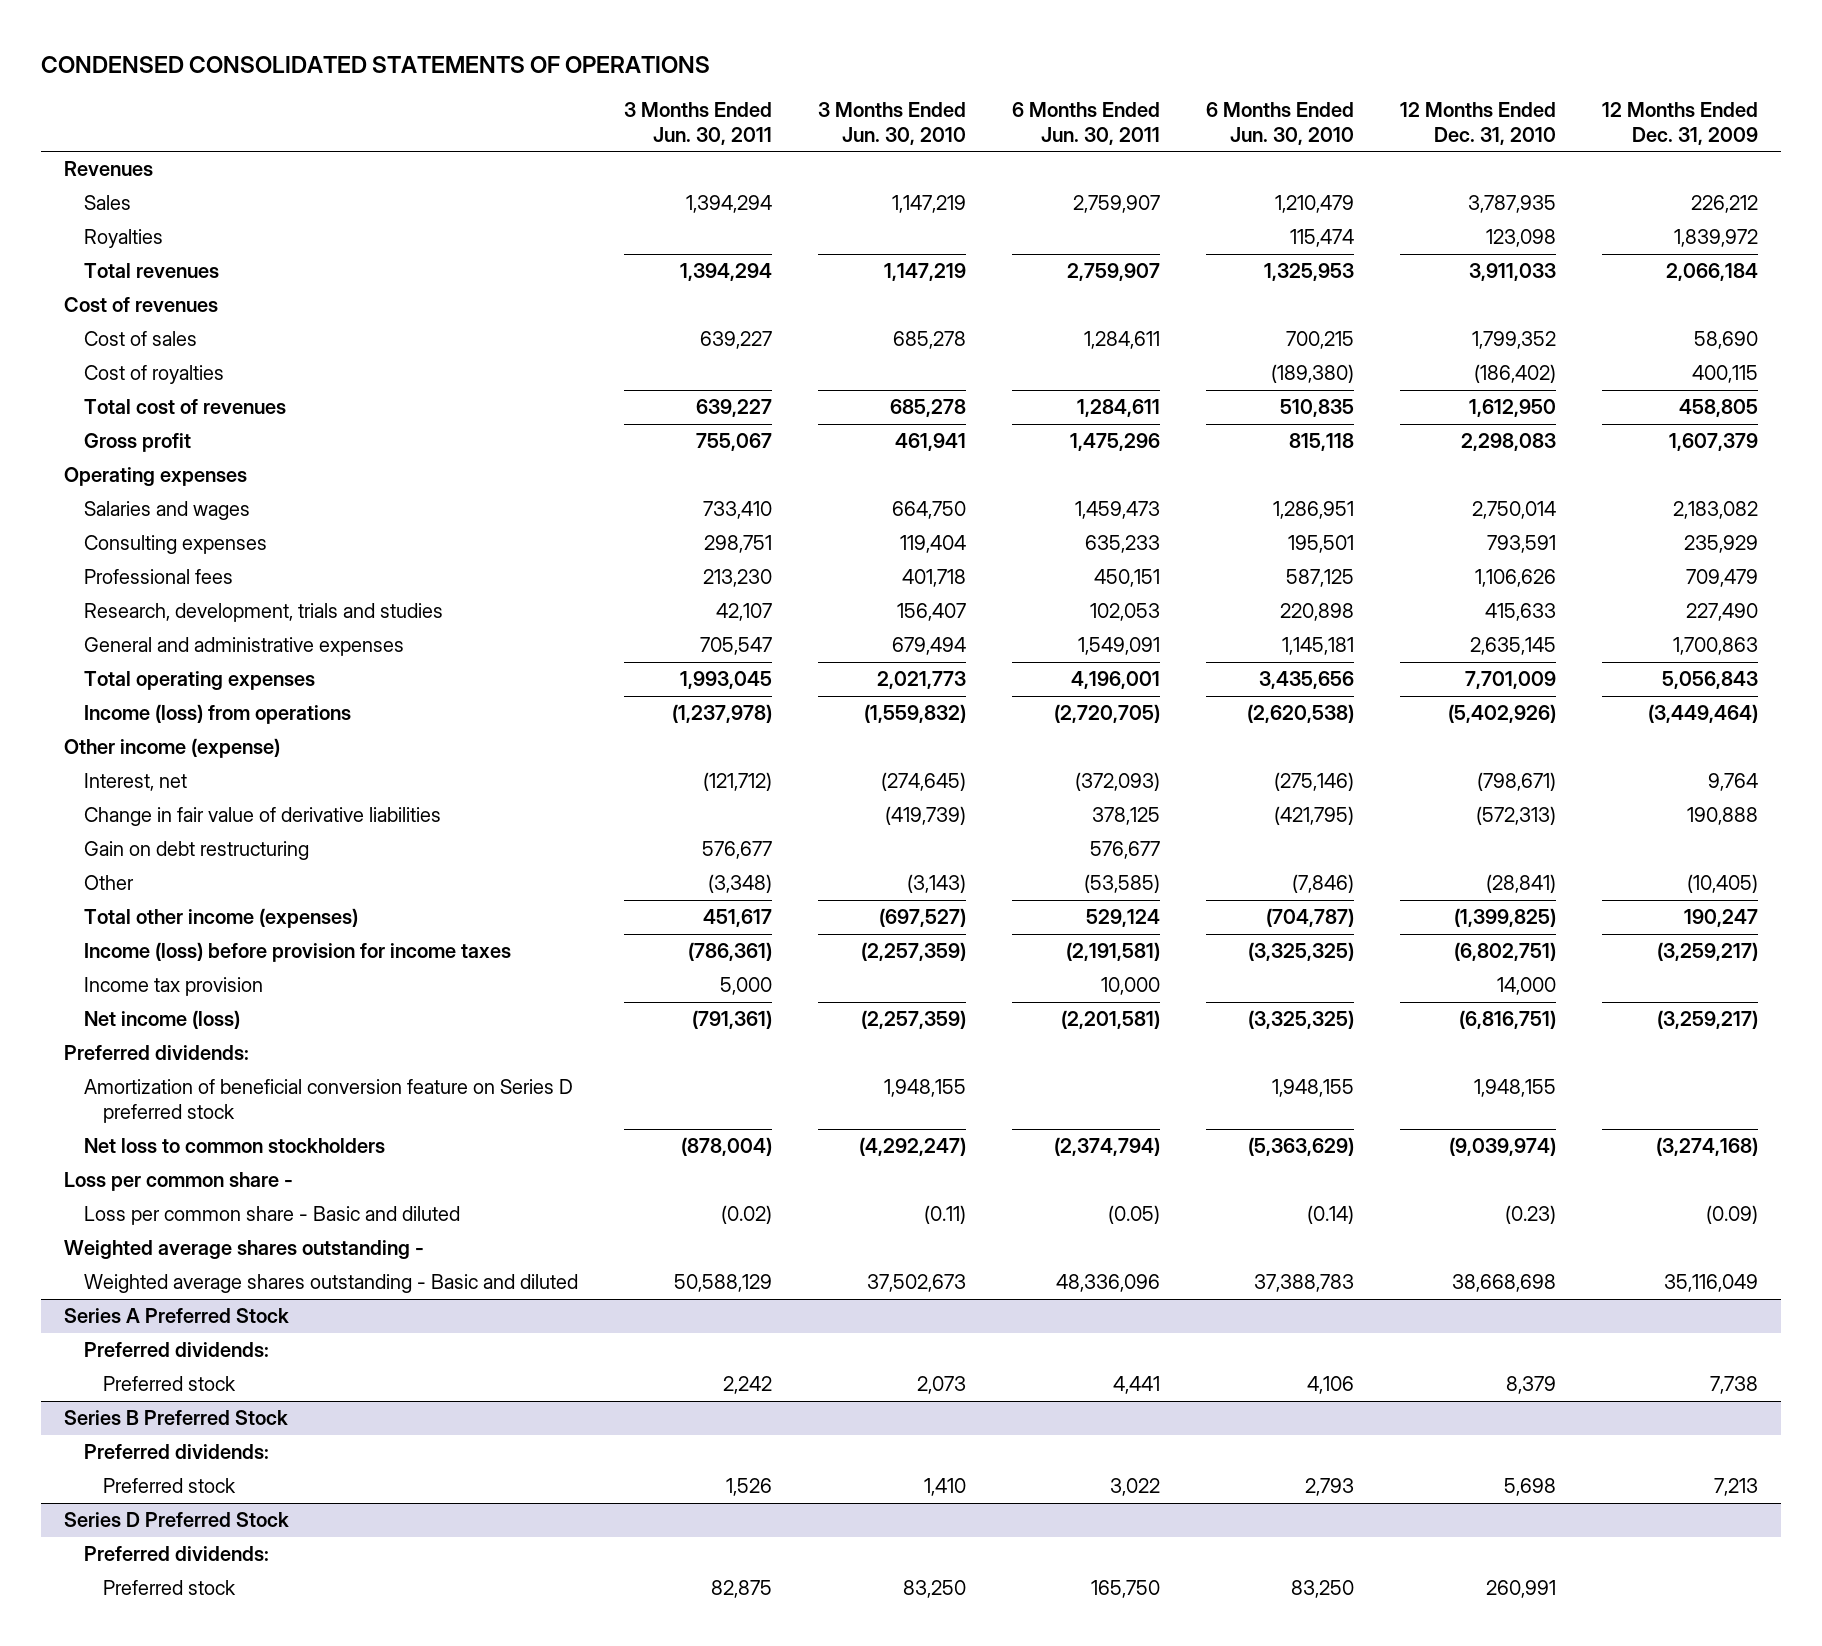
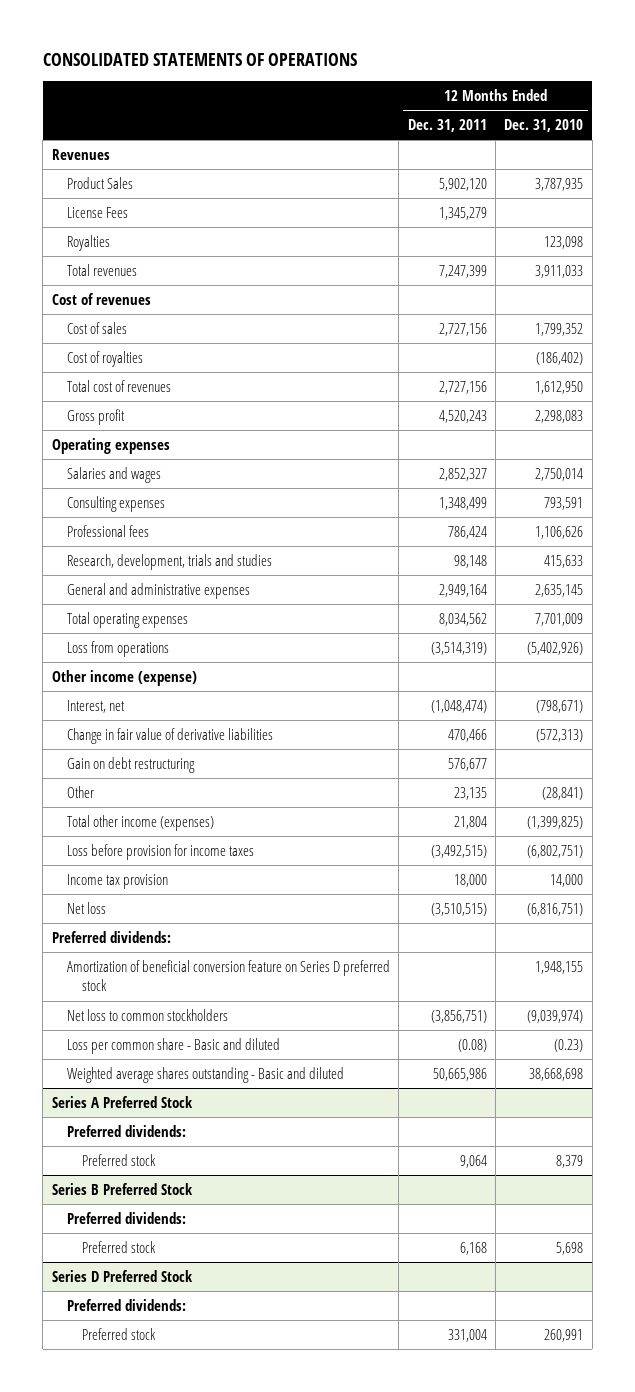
[41,55,711,73] CONDENSED CONSOLIDATED STATEMENTS OF OPERATIONS -> [42,53,357,67] CONSOLIDATED STATEMENTS OF OPERATIONS
[623,102,772,145] 3 Months Ended Jun. 30, 2011 -> none
[817,102,966,145] 3 Months Ended Jun. 30, 2010 -> none
[1011,102,1160,145] 6 Months Ended Jun. 30, 2011 -> none
[1205,102,1354,145] 6 Months Ended Jun. 30, 2010 -> none
[1601,102,1758,145] 12 Months Ended Dec. 31, 2009 -> none
none -> [407,119,487,133] Dec. 31, 2011
[83,195,131,211] Sales -> [66,176,133,189] Product Sales
none -> [66,206,128,218] License Fees
[83,704,351,725] Income (loss) from operations -> [66,640,169,657] Loss from operations
[83,942,511,963] Income (loss) before provision for income taxes -> [66,843,254,860] Loss before provision for income taxes
[83,1010,240,1030] Net income (loss) -> [66,901,106,914] Net loss
[64,1172,294,1192] Loss per common share - -> none
[64,1240,425,1260] Weighted average shares outstanding - -> none

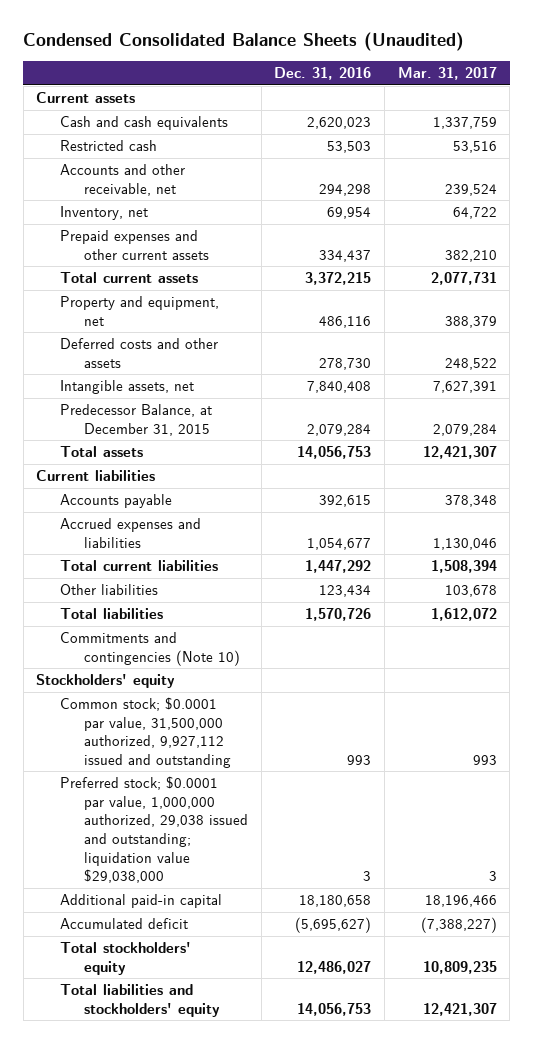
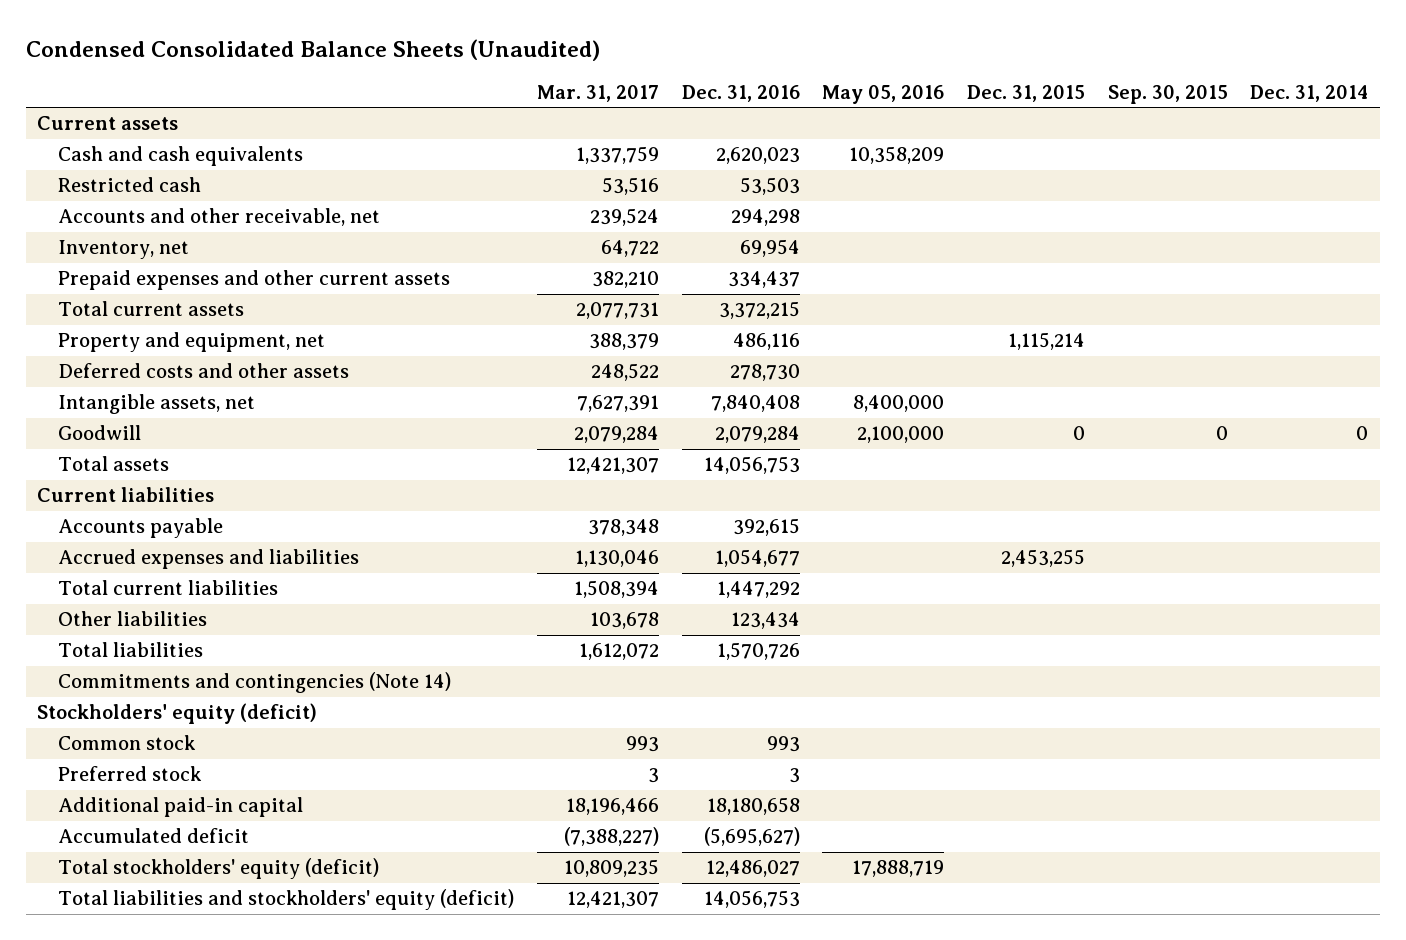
none -> [822,84,945,104] May 05, 2016
none -> [967,84,1086,102] Dec. 31, 2015
none -> [1107,84,1228,104] Sep. 30, 2015
none -> [1250,84,1369,102] Dec. 31, 2014
[60,404,213,436] Predecessor Balance, at December 31, 2015 -> [58,425,142,441] Goodwill
[60,632,240,666] Commitments and contingencies (Note 10) -> [58,672,452,694] Commitments and contingencies (Note 14)
[36,674,176,689] Stockholders' equity -> [37,703,318,725] Stockholders' equity (deficit)
[60,697,231,768] Common stock; $0.0001 par value, 31,500,000 authorized, 9,927,112 issued and outstanding -> [58,735,197,751] Common stock
[60,776,248,884] Preferred stock; $0.0001 par value, 1,000,000 authorized, 29,038 issued and outstanding; liquidation value $29,038,000 -> [58,766,203,782] Preferred stock
[60,942,192,975] Total stockholders' equity -> [58,858,380,880] Total stockholders' equity (deficit)
[60,984,220,1017] Total liabilities and stockholders' equity -> [58,889,515,911] Total liabilities and stockholders' equity (deficit)

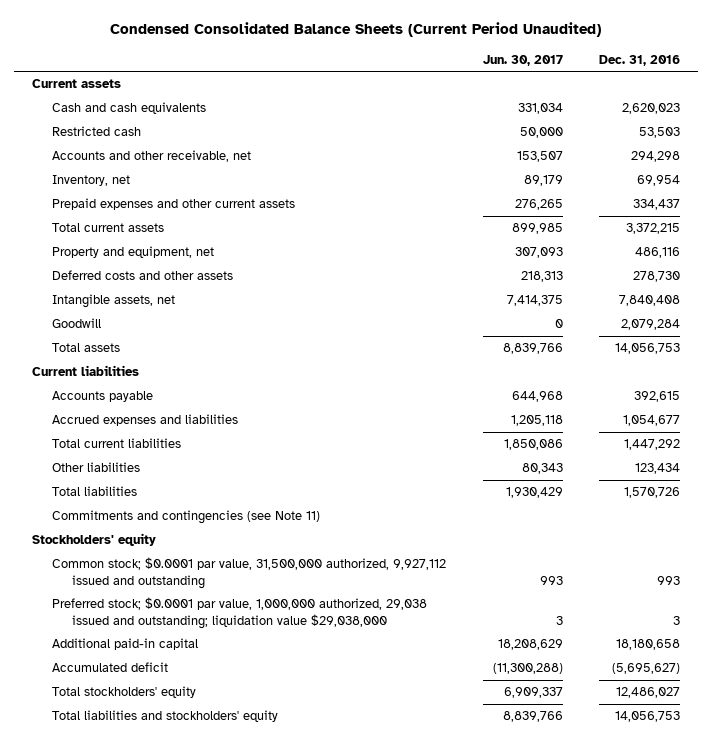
[25,38,600,61] Condensed Consolidated Balance Sheets (Unaudited) -> [110,22,602,38] Condensed Consolidated Balance Sheets (Current Period Unaudited)
[537,84,660,102] Mar. 31, 2017 -> none
[822,84,945,104] May 05, 2016 -> none
[967,84,1086,102] Dec. 31, 2015 -> none
[1107,84,1228,104] Sep. 30, 2015 -> none
[1250,84,1369,102] Dec. 31, 2014 -> none
none -> [482,54,563,66] Jun. 30, 2017
[58,672,452,694] Commitments and contingencies (Note 14) -> [52,510,321,525] Commitments and contingencies (see Note 11)
[37,703,318,725] Stockholders' equity (deficit) -> [32,533,157,547] Stockholders' equity
[58,735,197,751] Common stock -> [52,557,447,589] Common stock; $0.0001 par value, 31,500,000 authorized, 9,927,112 issued and outstanding
[58,766,203,782] Preferred stock -> [52,597,428,629] Preferred stock; $0.0001 par value, 1,000,000 authorized, 29,038 issued and outstanding; liquidation value $29,038,000
[58,858,380,880] Total stockholders' equity (deficit) -> [52,686,197,699] Total stockholders' equity
[58,889,515,911] Total liabilities and stockholders' equity (deficit) -> [52,710,279,723] Total liabilities and stockholders' equity

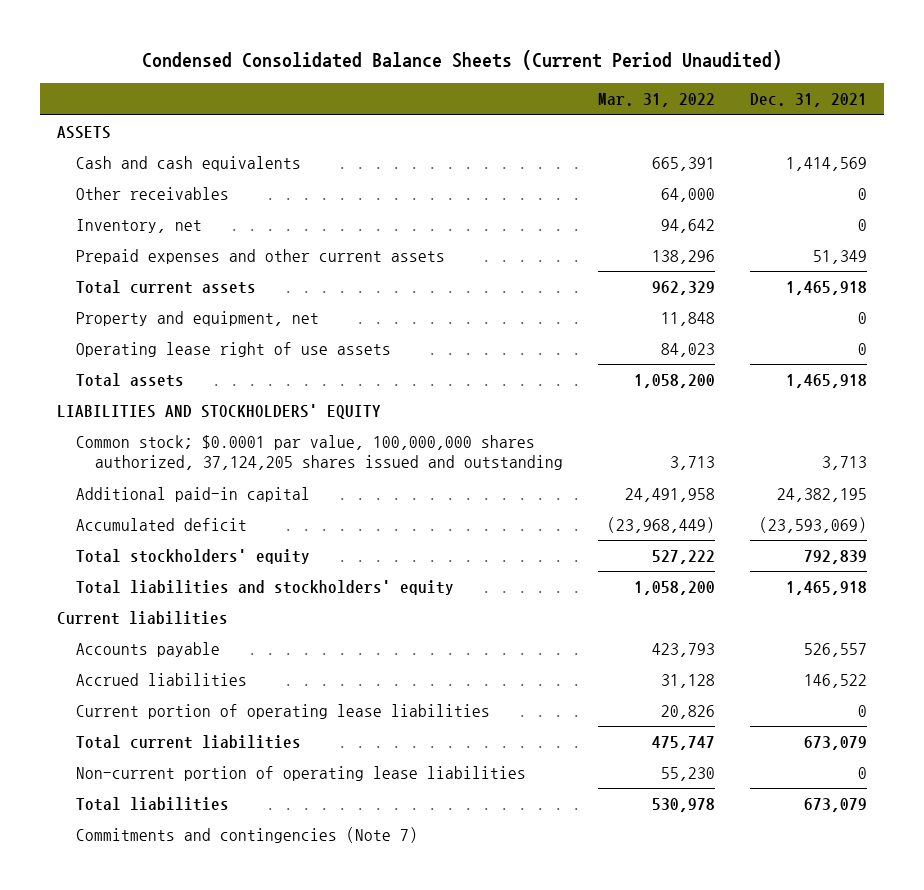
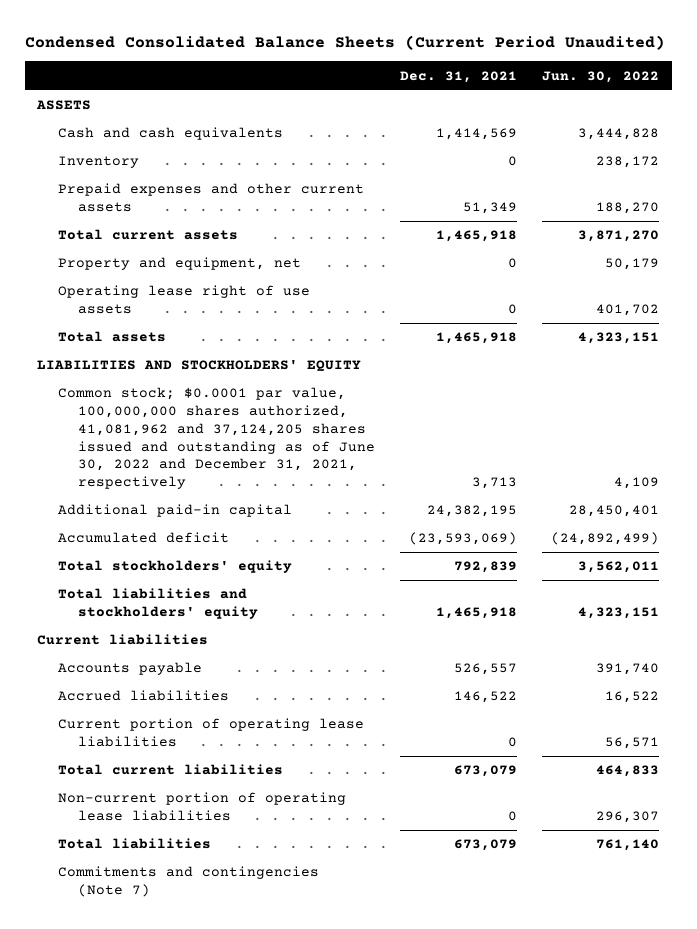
[597,93,715,108] Mar. 31, 2022 -> none
none -> [542,70,660,83] Jun. 30, 2022
[76,187,230,201] Other receivables -> none
[76,219,203,234] Inventory, net -> [57,156,139,169] Inventory
[76,435,564,471] Common stock; $0.0001 par value, 100,000,000 shares authorized, 37,124,205 shares issued and outstanding -> [57,387,376,490] Common stock; $0.0001 par value, 100,000,000 shares authorized, 41,081,962 and 37,124,205 shares issued and outstanding as of June 30, 2022 and December 31, 2021, respectively

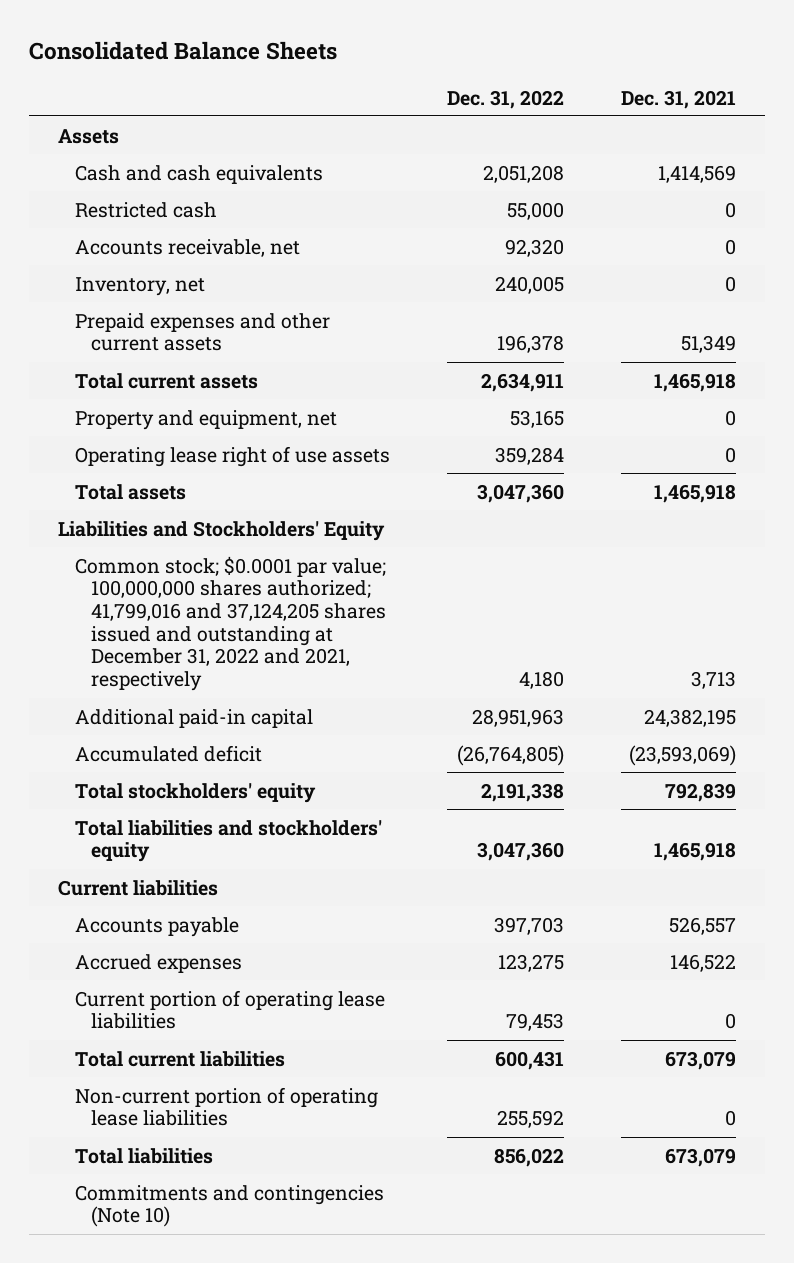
[24,34,665,50] Condensed Consolidated Balance Sheets (Current Period Unaudited) -> [29,41,338,61] Consolidated Balance Sheets
[542,70,660,83] Jun. 30, 2022 -> none
none -> [446,89,564,109] Dec. 31, 2022
[36,100,92,111] ASSETS -> [57,128,119,144] Assets
none -> [74,201,217,218] Restricted cash
none -> [74,238,300,257] Accounts receivable, net
[57,156,139,169] Inventory -> [74,276,205,296] Inventory, net
[37,360,362,373] LIABILITIES AND STOCKHOLDERS' EQUITY -> [57,520,385,541] Liabilities and Stockholders' Equity
[57,387,376,490] Common stock; $0.0001 par value, 100,000,000 shares authorized, 41,081,962 and 37,124,205 shares issued and outstanding as of June 30, 2022 and December 31, 2021, respectively -> [74,555,387,692] Common stock; $0.0001 par value; 100,000,000 shares authorized; 41,799,016 and 37,124,205 shares issued and outstanding at December 31, 2022 and 2021, respectively
[57,690,229,702] Accrued liabilities -> [74,953,242,973] Accrued expenses
[57,866,319,898] Commitments and contingencies (Note 7) -> [74,1184,384,1228] Commitments and contingencies (Note 10)

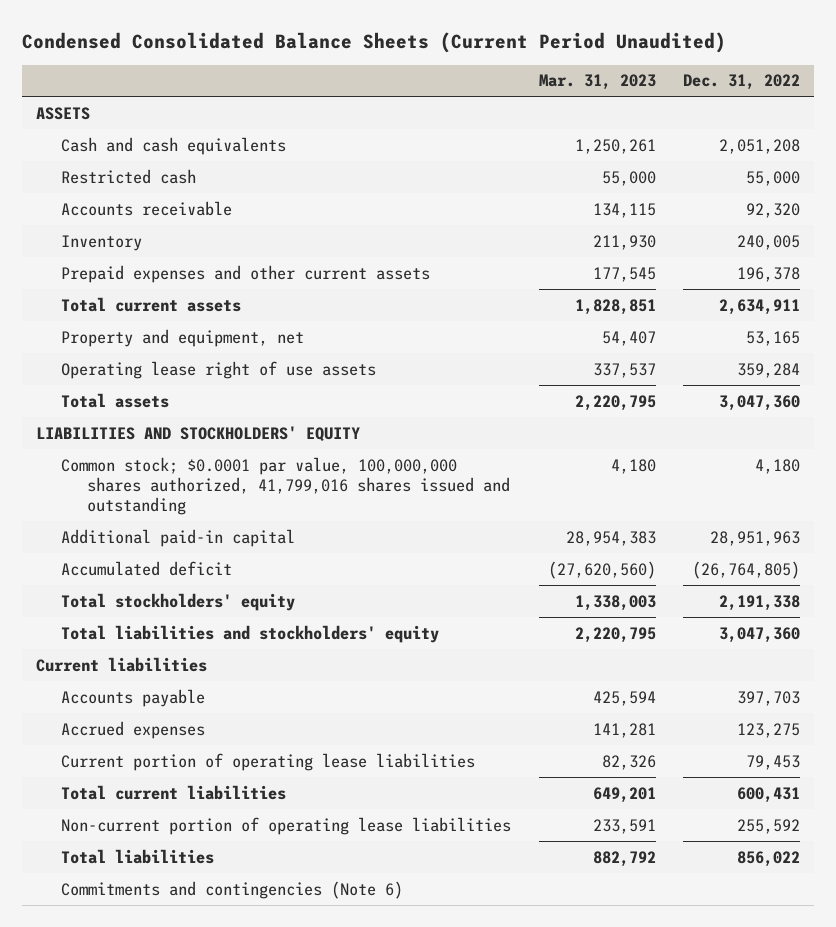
[29,41,338,61] Consolidated Balance Sheets -> [22,32,727,54] Condensed Consolidated Balance Sheets (Current Period Unaudited)
[621,89,737,109] Dec. 31, 2021 -> none
none -> [538,74,656,91] Mar. 31, 2023
[57,128,119,144] Assets -> [35,106,90,120] ASSETS
[74,238,300,257] Accounts receivable, net -> [61,200,233,216] Accounts receivable
[74,276,205,296] Inventory, net -> [61,234,143,251] Inventory
[57,520,385,541] Liabilities and Stockholders' Equity -> [35,425,360,442] LIABILITIES AND STOCKHOLDERS' EQUITY
[74,555,387,692] Common stock; $0.0001 par value; 100,000,000 shares authorized; 41,799,016 and 37,124,205 shares issued and outstanding at December 31, 2022 and 2021, respectively -> [61,456,510,515] Common stock; $0.0001 par value, 100,000,000 shares authorized, 41,799,016 shares issued and outstanding
[74,1184,384,1228] Commitments and contingencies (Note 10) -> [61,880,404,899] Commitments and contingencies (Note 6)

